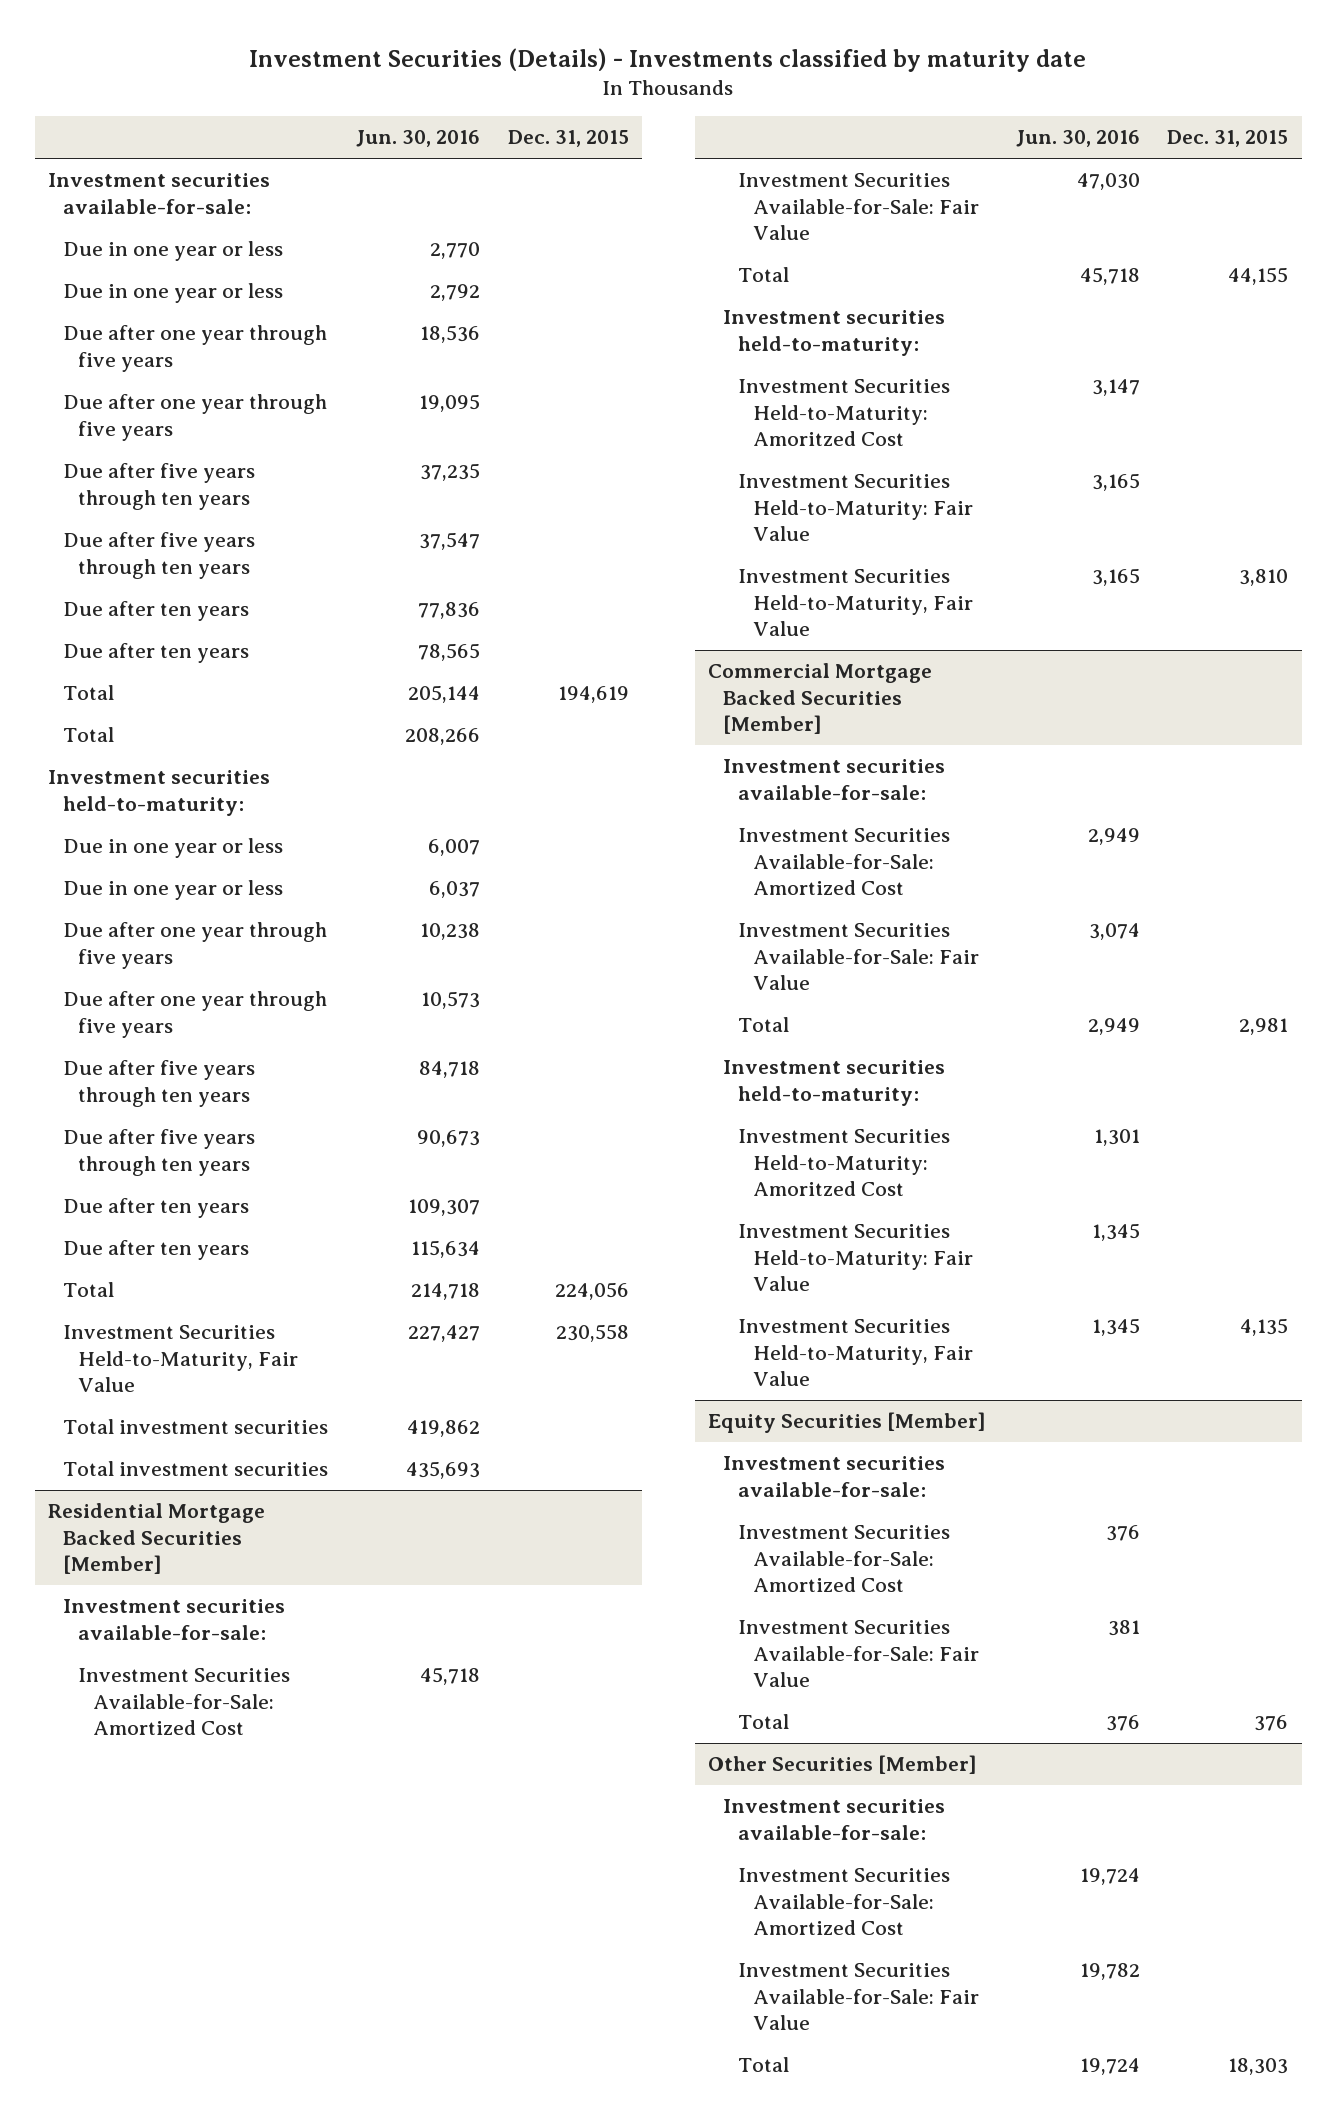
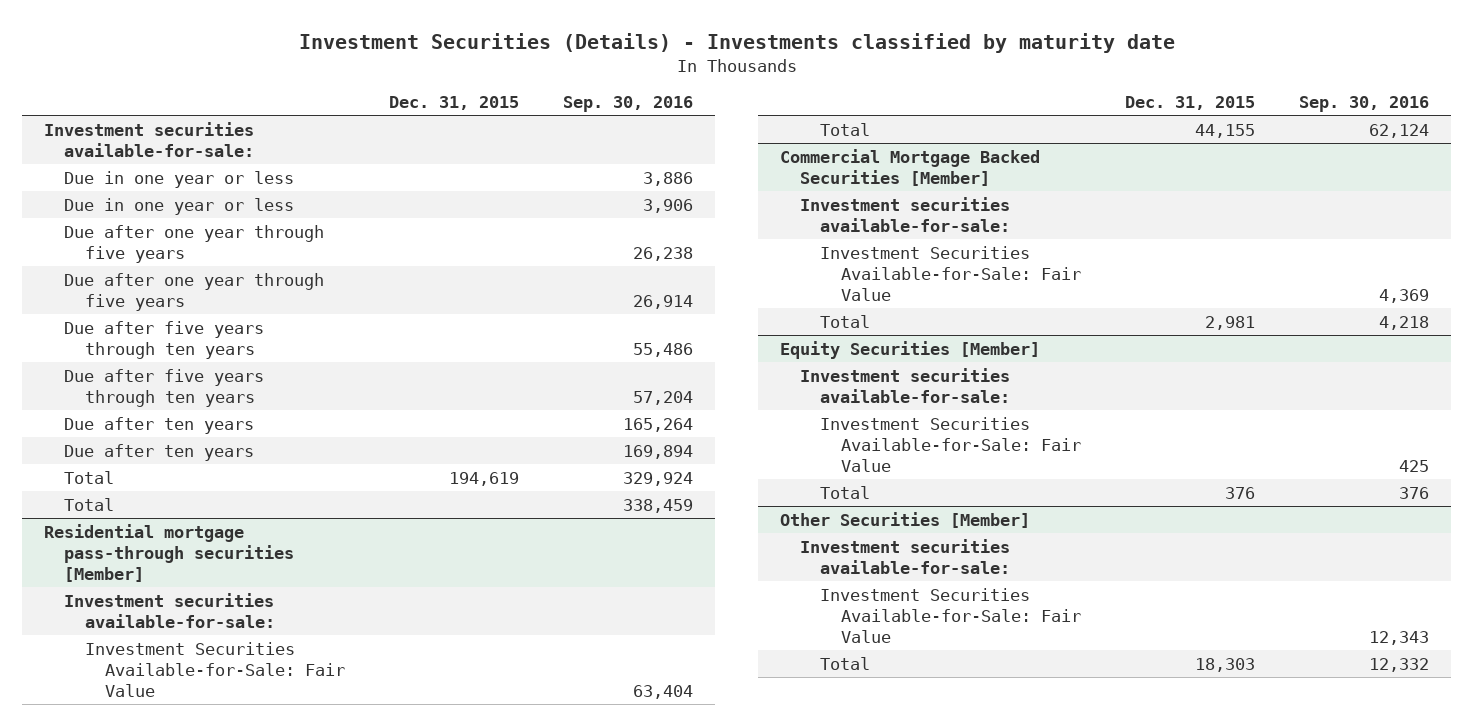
[355,130,480,148] Jun. 30, 2016 -> none
none -> [563,96,694,113] Sep. 30, 2016
[48,770,271,816] Investment securities held-to-maturity: -> none
[63,838,284,859] Due in one year or less -> none
[63,880,284,901] Due in one year or less -> none
[63,922,328,969] Due after one year through five years -> none
[63,991,328,1038] Due after one year through five years -> none
[63,1060,256,1107] Due after five years through ten years -> none
[63,1129,256,1176] Due after five years through ten years -> none
[63,1198,250,1219] Due after ten years -> none
[63,1240,250,1261] Due after ten years -> none
[63,1282,115,1298] Total -> none
[63,1325,299,1392] Investment Securities Held-to-Maturity, Fair Value -> none
[63,1419,329,1435] Total investment securities -> none
[63,1461,329,1477] Total investment securities -> none
[48,1503,266,1574] Residential Mortgage Backed Securities [Member] -> [44,523,295,582] Residential mortgage pass-through securities [Member]
[78,1668,291,1735] Investment Securities Available-for-Sale: Amortized Cost -> none
[723,310,946,356] Investment securities held-to-maturity: -> none
[737,379,950,446] Investment Securities Held-to-Maturity: Amoritzed Cost -> none
[737,474,973,541] Investment Securities Held-to-Maturity: Fair Value -> none
[737,569,973,636] Investment Securities Held-to-Maturity, Fair Value -> none
[737,828,950,895] Investment Securities Available-for-Sale: Amortized Cost -> none
[723,1060,946,1106] Investment securities held-to-maturity: -> none
[737,1129,950,1196] Investment Securities Held-to-Maturity: Amoritzed Cost -> none
[737,1224,973,1291] Investment Securities Held-to-Maturity: Fair Value -> none
[737,1319,973,1386] Investment Securities Held-to-Maturity, Fair Value -> none
[737,1525,950,1592] Investment Securities Available-for-Sale: Amortized Cost -> none
[737,1868,950,1935] Investment Securities Available-for-Sale: Amortized Cost -> none

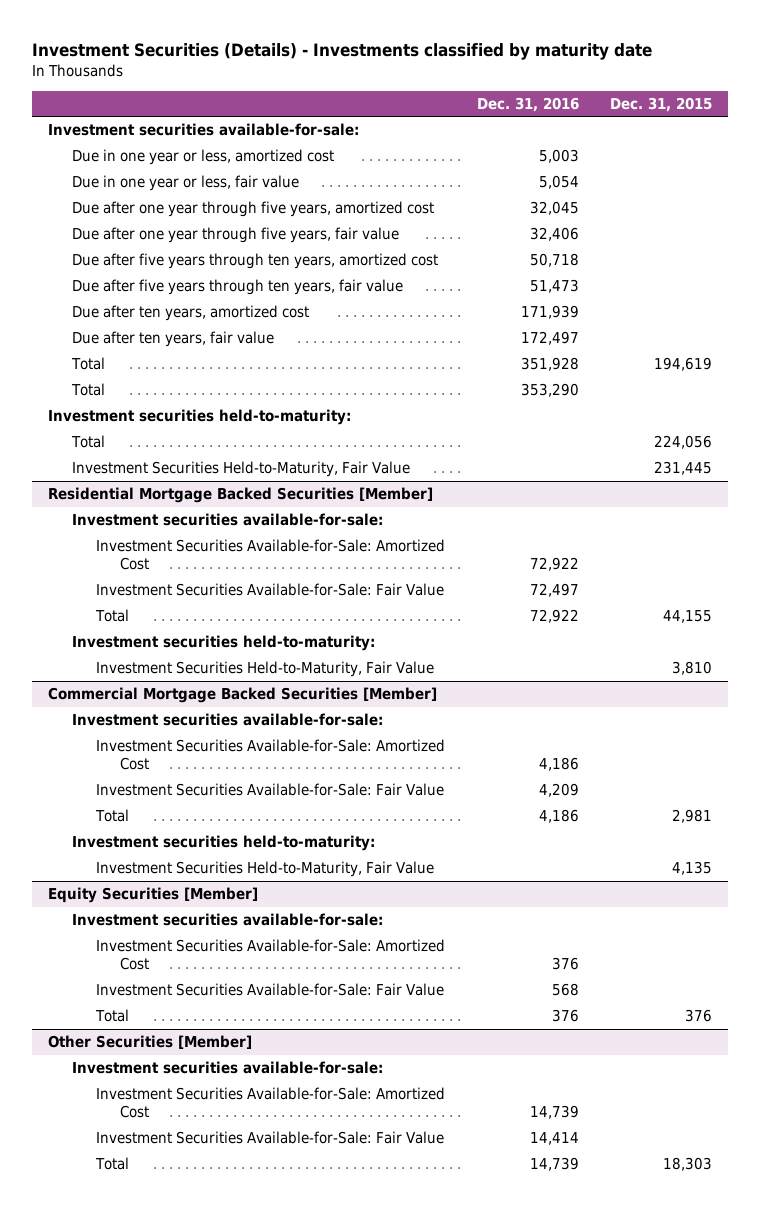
[563,96,694,113] Sep. 30, 2016 -> none
none -> [476,97,579,113] Dec. 31, 2016
[64,170,295,188] Due in one year or less -> [72,149,335,166] Due in one year or less, amortized cost
[64,197,295,215] Due in one year or less -> [72,175,300,192] Due in one year or less, fair value
[64,224,325,263] Due after one year through five years -> [72,201,435,218] Due after one year through five years, amortized cost
[64,272,325,311] Due after one year through five years -> [72,227,400,244] Due after one year through five years, fair value
[64,320,265,359] Due after five years through ten years -> [72,253,439,270] Due after five years through ten years, amortized cost
[64,368,265,407] Due after five years through ten years -> [72,279,404,296] Due after five years through ten years, fair value
[64,416,255,434] Due after ten years -> [72,305,310,322] Due after ten years, amortized cost
[64,443,255,461] Due after ten years -> [72,331,275,348] Due after ten years, fair value
none -> [48,409,352,426] Investment securities held-to-maturity:
none -> [71,435,106,449] Total
none -> [72,461,411,478] Investment Securities Held-to-Maturity, Fair Value
[44,523,295,582] Residential mortgage pass-through securities [Member] -> [48,487,434,504] Residential Mortgage Backed Securities [Member]
none -> [96,539,446,571] Investment Securities Available-for-Sale: Amortized Cost
none -> [72,635,376,652] Investment securities held-to-maturity:
none -> [96,661,435,678] Investment Securities Held-to-Maturity, Fair Value
none -> [96,739,446,771] Investment Securities Available-for-Sale: Amortized Cost
none -> [72,835,376,852] Investment securities held-to-maturity:
none -> [96,861,435,878] Investment Securities Held-to-Maturity, Fair Value
none -> [96,939,446,971] Investment Securities Available-for-Sale: Amortized Cost
none -> [96,1087,446,1119] Investment Securities Available-for-Sale: Amortized Cost

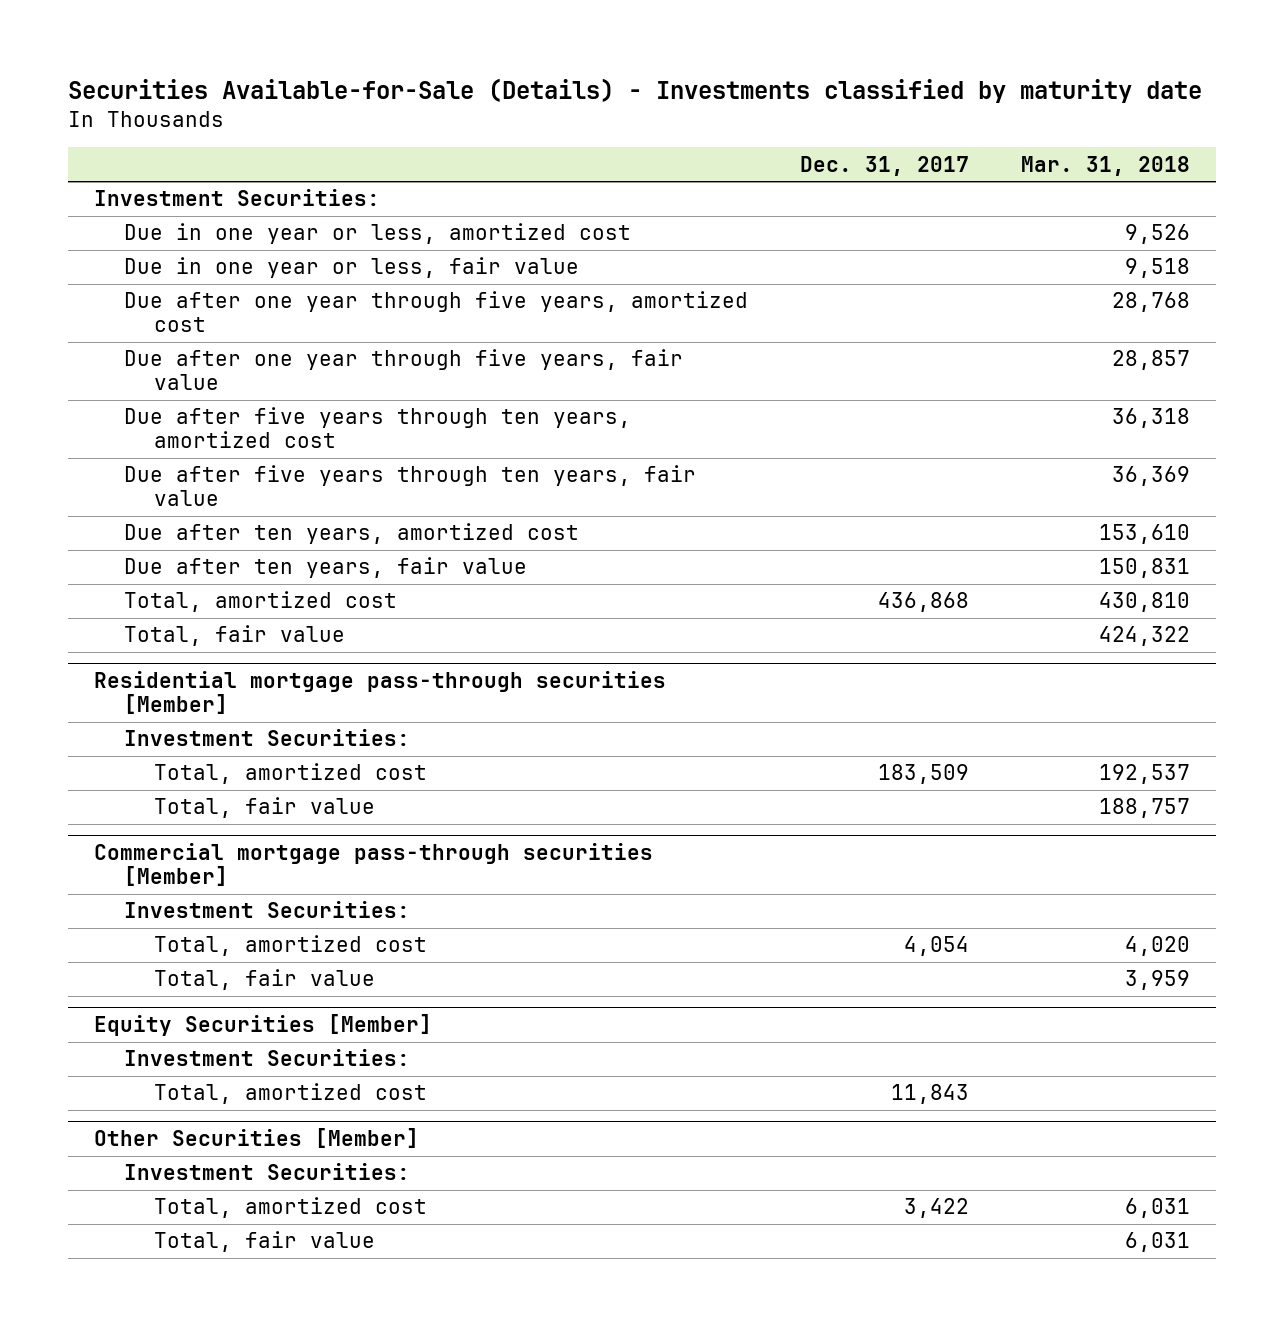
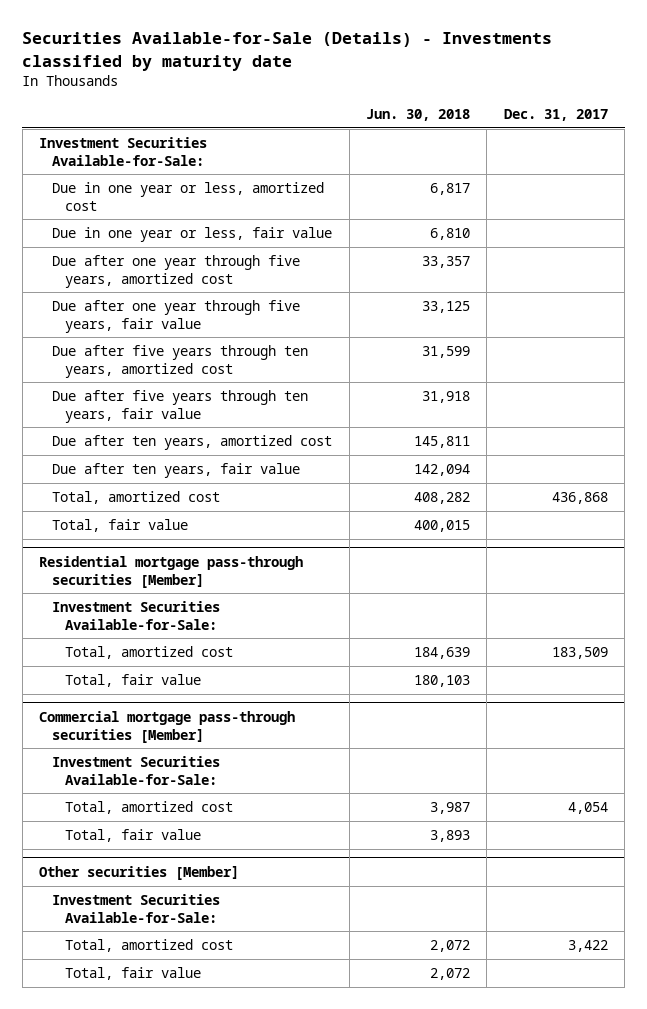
[1021,155,1191,176] Mar. 31, 2018 -> none
none -> [365,108,470,121] Jun. 30, 2018
[93,189,380,207] Investment Securities: -> [39,136,208,166] Investment Securities Available-for-Sale:
[124,729,411,747] Investment Securities: -> [52,600,221,630] Investment Securities Available-for-Sale:
[124,901,411,919] Investment Securities: -> [52,755,221,785] Investment Securities Available-for-Sale:
[93,1014,432,1037] Equity Securities [Member] -> none
[124,1049,411,1067] Investment Securities: -> none
[154,1083,428,1105] Total, amortized cost -> none
[93,1128,419,1149] Other Securities [Member] -> [39,865,240,880] Other securities [Member]
[124,1163,411,1181] Investment Securities: -> [52,893,221,923] Investment Securities Available-for-Sale:

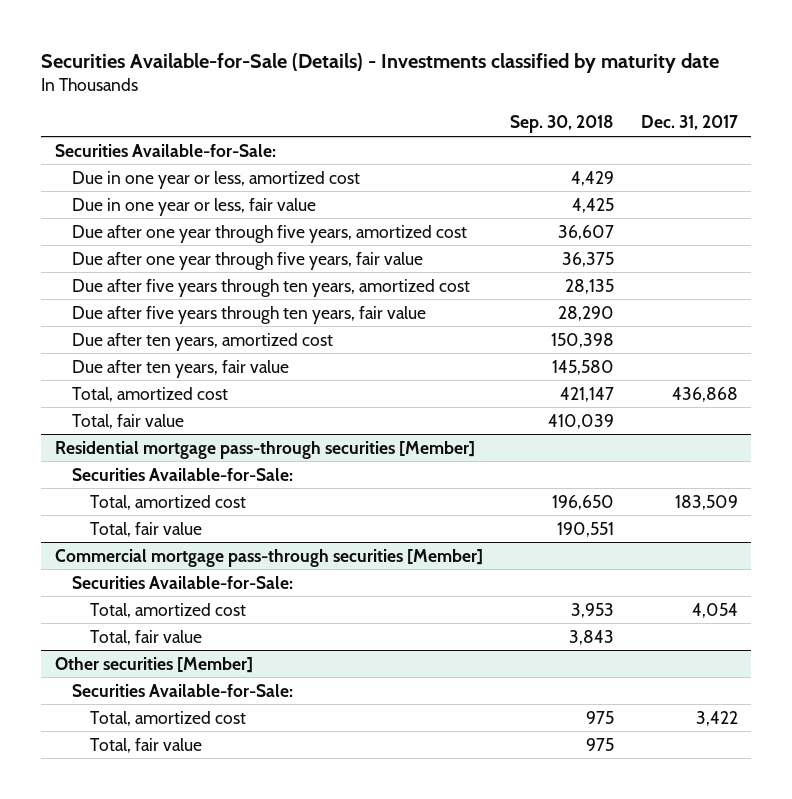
[365,108,470,121] Jun. 30, 2018 -> none
none -> [509,115,614,134] Sep. 30, 2018
[39,136,208,166] Investment Securities Available-for-Sale: -> [54,143,276,157] Securities Available-for-Sale:
[52,600,221,630] Investment Securities Available-for-Sale: -> [72,467,294,481] Securities Available-for-Sale:
[52,755,221,785] Investment Securities Available-for-Sale: -> [72,575,294,589] Securities Available-for-Sale:
[52,893,221,923] Investment Securities Available-for-Sale: -> [72,683,294,697] Securities Available-for-Sale:

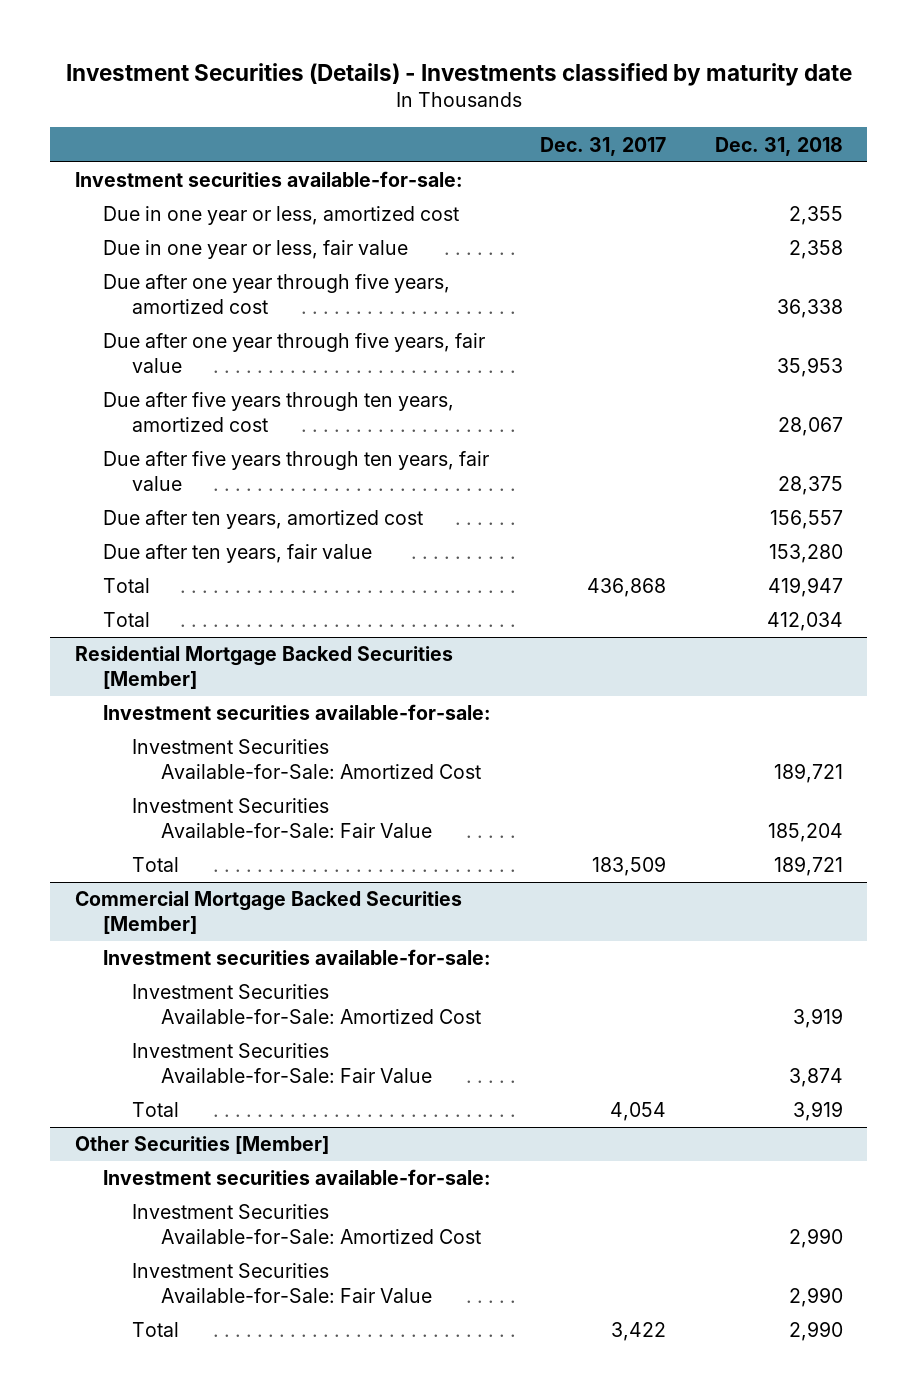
[41,53,720,74] Securities Available-for-Sale (Details) - Investments classified by maturity date -> [65,62,852,86] Investment Securities (Details) - Investments classified by maturity date
[509,115,614,134] Sep. 30, 2018 -> none
none -> [714,136,843,156] Dec. 31, 2018
[54,143,276,157] Securities Available-for-Sale: -> [74,171,463,188] Investment securities available-for-sale:
[90,521,203,537] Total, fair value -> none
[90,629,203,645] Total, fair value -> none
[90,737,203,753] Total, fair value -> none
[72,386,229,402] Total, amortized cost -> [103,578,151,594] Total
[72,413,185,429] Total, fair value -> [103,612,151,628] Total
[54,440,475,459] Residential mortgage pass-through securities [Member] -> [74,646,453,690] Residential Mortgage Backed Securities [Member]
[72,467,294,481] Securities Available-for-Sale: -> [103,704,492,721] Investment securities available-for-sale:
none -> [132,739,482,780] Investment Securities Available-for-Sale: Amortized Cost
none -> [132,798,433,839] Investment Securities Available-for-Sale: Fair Value
[90,494,247,510] Total, amortized cost -> [132,857,180,873] Total
[54,548,483,567] Commercial mortgage pass-through securities [Member] -> [74,891,462,935] Commercial Mortgage Backed Securities [Member]
[72,575,294,589] Securities Available-for-Sale: -> [103,949,492,966] Investment securities available-for-sale:
none -> [132,984,482,1025] Investment Securities Available-for-Sale: Amortized Cost
none -> [132,1043,433,1084] Investment Securities Available-for-Sale: Fair Value
[90,602,247,618] Total, amortized cost -> [132,1102,180,1118] Total
[54,656,253,673] Other securities [Member] -> [74,1136,329,1155] Other Securities [Member]
[72,683,294,697] Securities Available-for-Sale: -> [103,1169,492,1186] Investment securities available-for-sale:
none -> [132,1204,482,1245] Investment Securities Available-for-Sale: Amortized Cost
none -> [132,1263,433,1304] Investment Securities Available-for-Sale: Fair Value
[90,710,247,726] Total, amortized cost -> [132,1322,180,1338] Total

